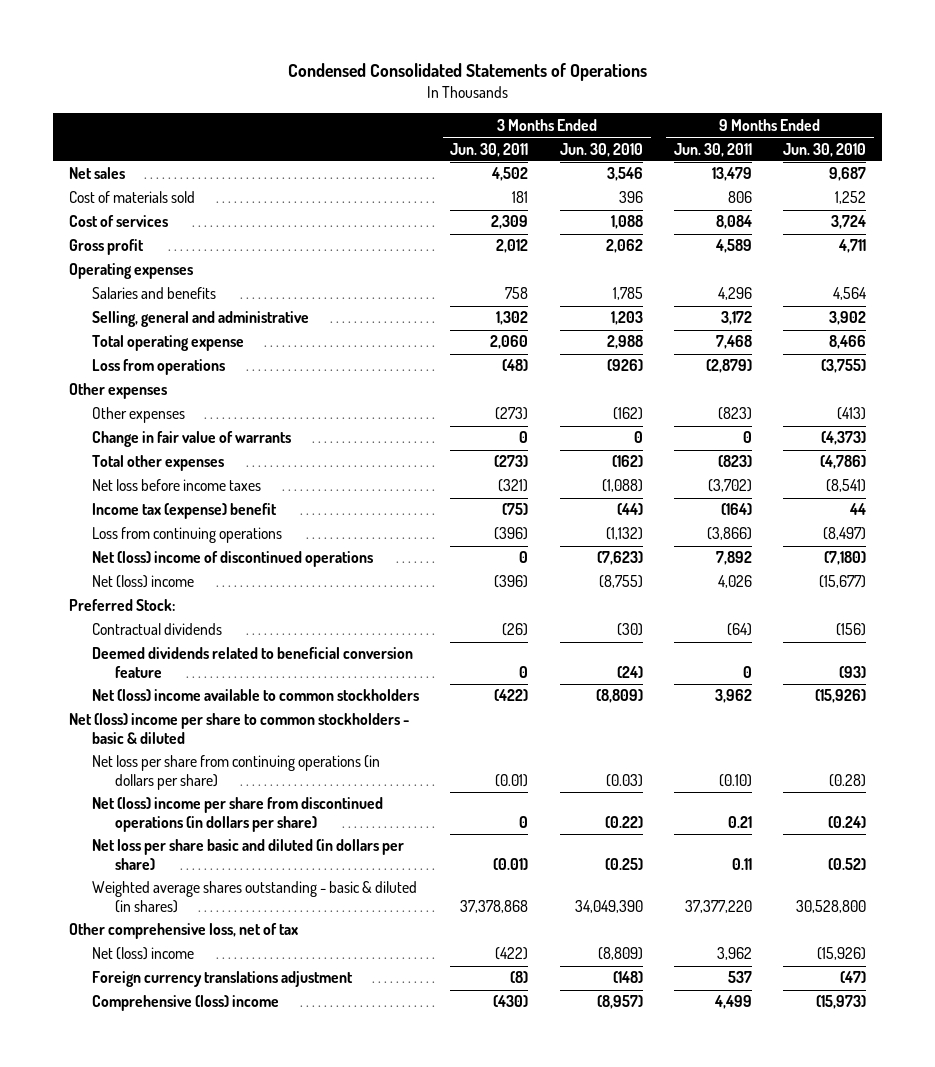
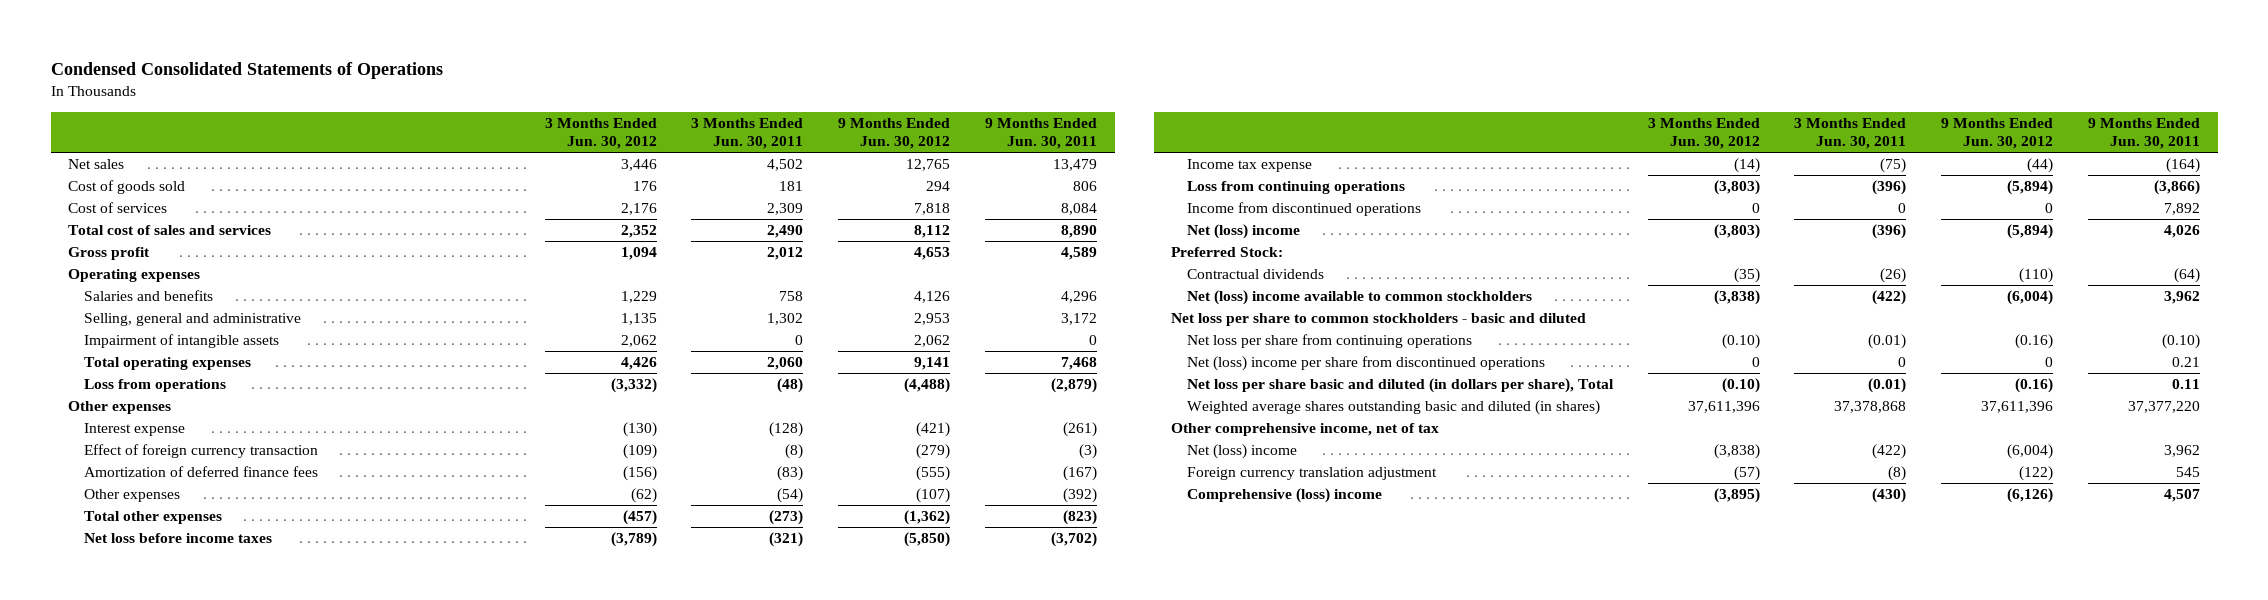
[559,142,643,157] Jun. 30, 2010 -> none
[783,142,867,157] Jun. 30, 2010 -> none
none -> [544,118,657,150] 3 Months Ended Jun. 30, 2012
none -> [838,118,951,150] 9 Months Ended Jun. 30, 2012
[68,191,195,204] Cost of materials sold -> [68,180,186,195] Cost of goods sold
none -> [68,225,272,236] Total cost of sales and services
none -> [83,334,279,349] Impairment of intangible assets
[91,335,244,352] Total operating expense -> [83,357,251,371] Total operating expenses
[91,431,291,448] Change in fair value of warrants -> none
none -> [83,423,185,437] Interest expense
none -> [83,444,318,459] Effect of foreign currency transaction
none -> [83,466,318,478] Amortization of deferred finance fees
[495,407,529,421] (273) -> [777,488,804,504] (54)
[718,407,753,421] (823) -> [1063,488,1098,504] (392)
[91,503,277,520] Income tax (expense) benefit -> [1186,159,1312,173] Income tax expense
[91,551,373,568] Net (loss) income of discontinued operations -> [1186,202,1421,217] Income from discontinued operations
[91,647,413,678] Deemed dividends related to beneficial conversion feature -> none
[68,713,409,744] Net (loss) income per share to common stockholders - basic & diluted -> [1171,313,1587,327] Net loss per share to common stockholders - basic and diluted
[91,755,380,790] Net loss per share from continuing operations (in dollars per share) -> [1186,334,1472,349] Net loss per share from continuing operations
[91,797,383,832] Net (loss) income per share from discontinued operations (in dollars per share) -> [1186,356,1545,372] Net (loss) income per share from discontinued operations
[91,839,404,870] Net loss per share basic and diluted (in dollars per share) -> [1186,378,1614,394] Net loss per share basic and diluted (in dollars per share), Total
[91,881,417,913] Weighted average shares outstanding - basic & diluted (in shares) -> [1186,400,1600,416] Weighted average shares outstanding basic and diluted (in shares)
[68,923,298,940] Other comprehensive loss, net of tax -> [1171,423,1440,437] Other comprehensive income, net of tax
[91,971,353,988] Foreign currency translations adjustment -> [1186,467,1437,481] Foreign currency translation adjustment
[728,971,753,984] 537 -> [2176,467,2201,478] 545
[714,995,753,1010] 4,499 -> [2164,489,2201,503] 4,507

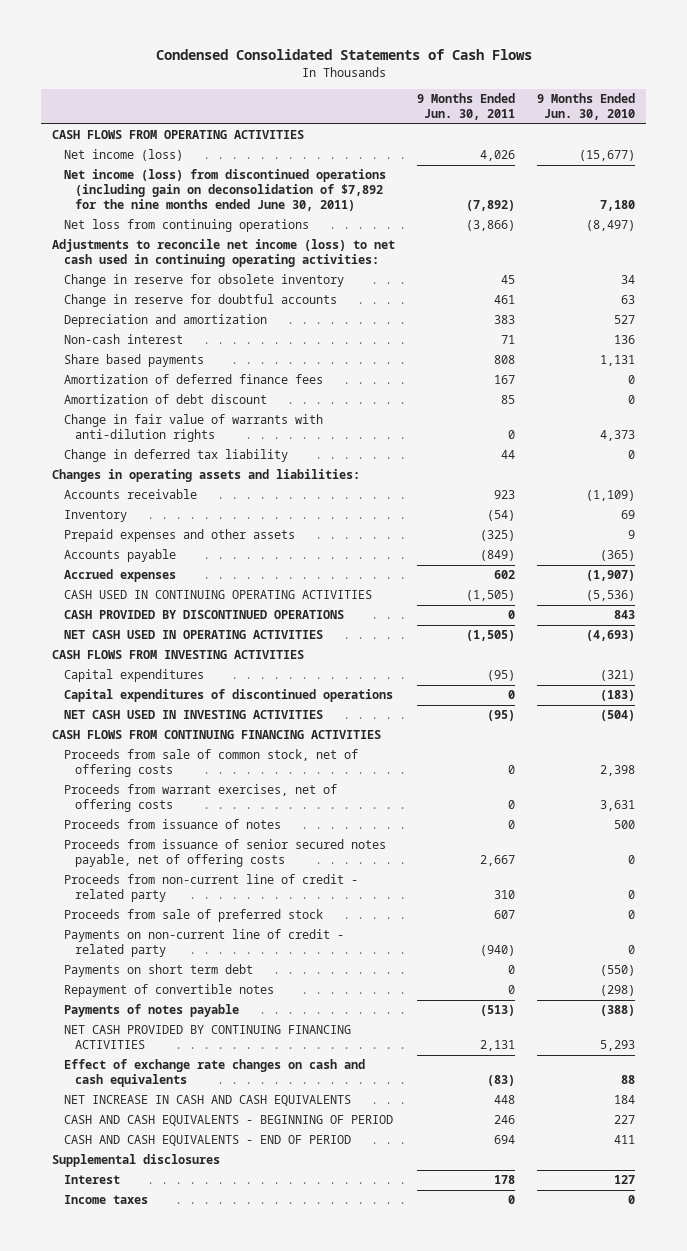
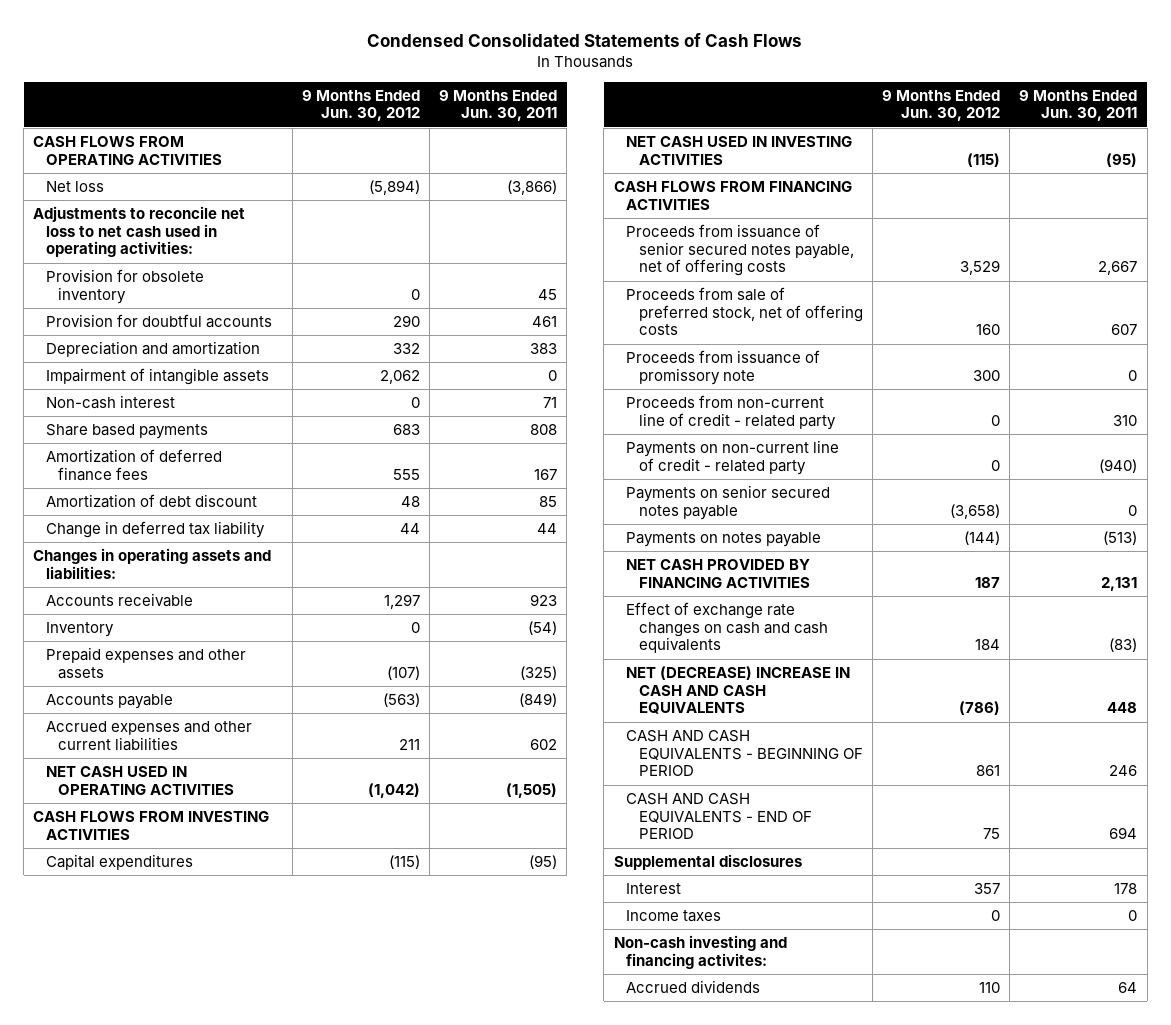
[536,93,635,121] 9 Months Ended Jun. 30, 2010 -> none
none -> [301,89,420,122] 9 Months Ended Jun. 30, 2012
[63,149,183,162] Net income (loss) -> none
[63,169,386,212] Net income (loss) from discontinued operations (including gain on deconsolidation of $7,892 for the nine months ended June 30, 2011) -> none
[63,219,309,233] Net loss from continuing operations -> [45,181,104,193] Net loss
[52,239,396,268] Adjustments to reconcile net income (loss) to net cash used in continuing operating activities: -> [33,206,246,258] Adjustments to reconcile net loss to net cash used in operating activities:
[63,274,344,288] Change in reserve for obsolete inventory -> [45,269,204,304] Provision for obsolete inventory
[63,294,337,308] Change in reserve for doubtful accounts -> [45,314,272,329] Provision for doubtful accounts
none -> [45,368,269,386] Impairment of intangible assets
[63,414,323,443] Change in fair value of warrants with anti-dilution rights -> none
[63,569,176,583] Accrued expenses -> none
[63,590,372,600] CASH USED IN CONTINUING OPERATING ACTIVITIES -> none
[63,610,344,620] CASH PROVIDED BY DISCONTINUED OPERATIONS -> none
none -> [45,721,252,751] Accrued expenses and other current liabilities
[63,689,393,703] Capital expenditures of discontinued operations -> none
[63,749,358,778] Proceeds from sale of common stock, net of offering costs -> none
[63,784,337,813] Proceeds from warrant exercises, net of offering costs -> none
[63,819,281,830] Proceeds from issuance of notes -> none
[52,730,382,740] CASH FLOWS FROM CONTINUING FINANCING ACTIVITIES -> [613,181,852,210] CASH FLOWS FROM FINANCING ACTIVITIES
none -> [626,287,863,336] Proceeds from sale of preferred stock, net of offering costs
none -> [626,350,821,385] Proceeds from issuance of promissory note
[63,909,323,923] Proceeds from sale of preferred stock -> none
[63,984,274,998] Repayment of convertible notes -> none
[63,964,253,978] Payments on short term debt -> [626,485,831,520] Payments on senior secured notes payable
[63,1004,239,1018] Payments of notes payable -> [626,532,822,548] Payments on notes payable
[63,1025,351,1050] NET CASH PROVIDED BY CONTINUING FINANCING ACTIVITIES -> [626,559,811,588] NET CASH PROVIDED BY FINANCING ACTIVITIES
[63,1095,351,1107] NET INCREASE IN CASH AND CASH EQUIVALENTS -> [626,666,851,715] NET (DECREASE) INCREASE IN CASH AND CASH EQUIVALENTS
none -> [613,935,787,969] Non-cash investing and financing activites:
none -> [626,980,761,994] Accrued dividends

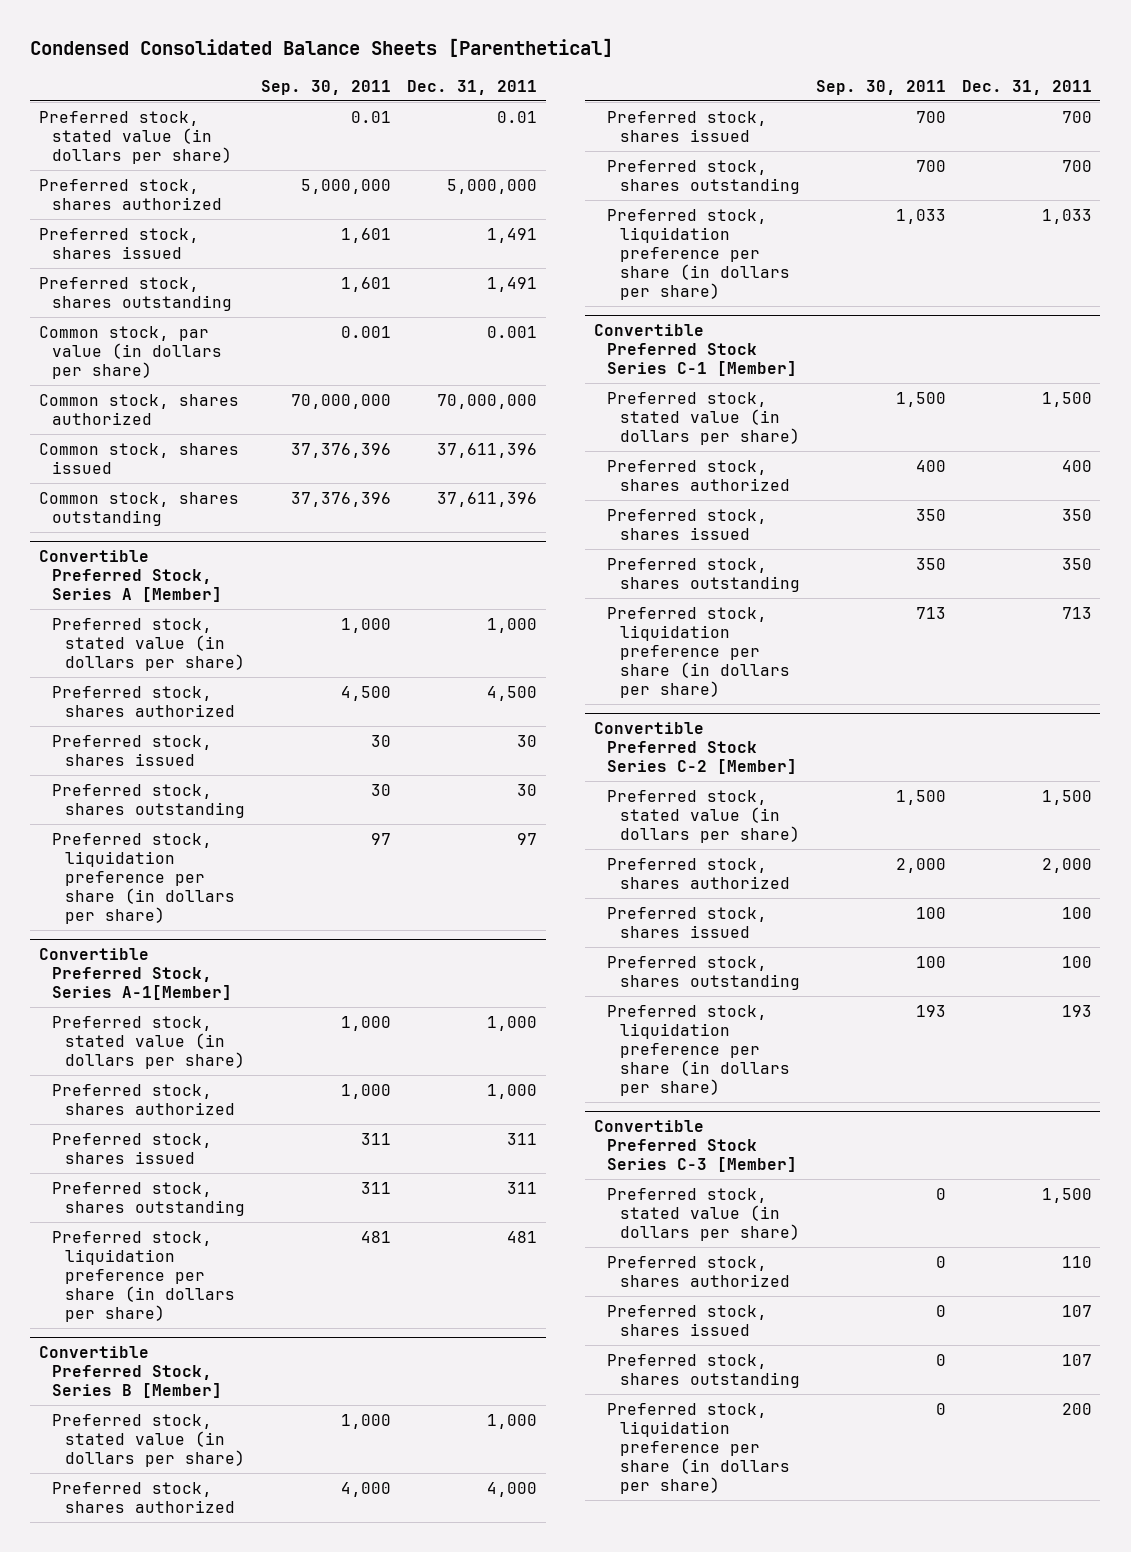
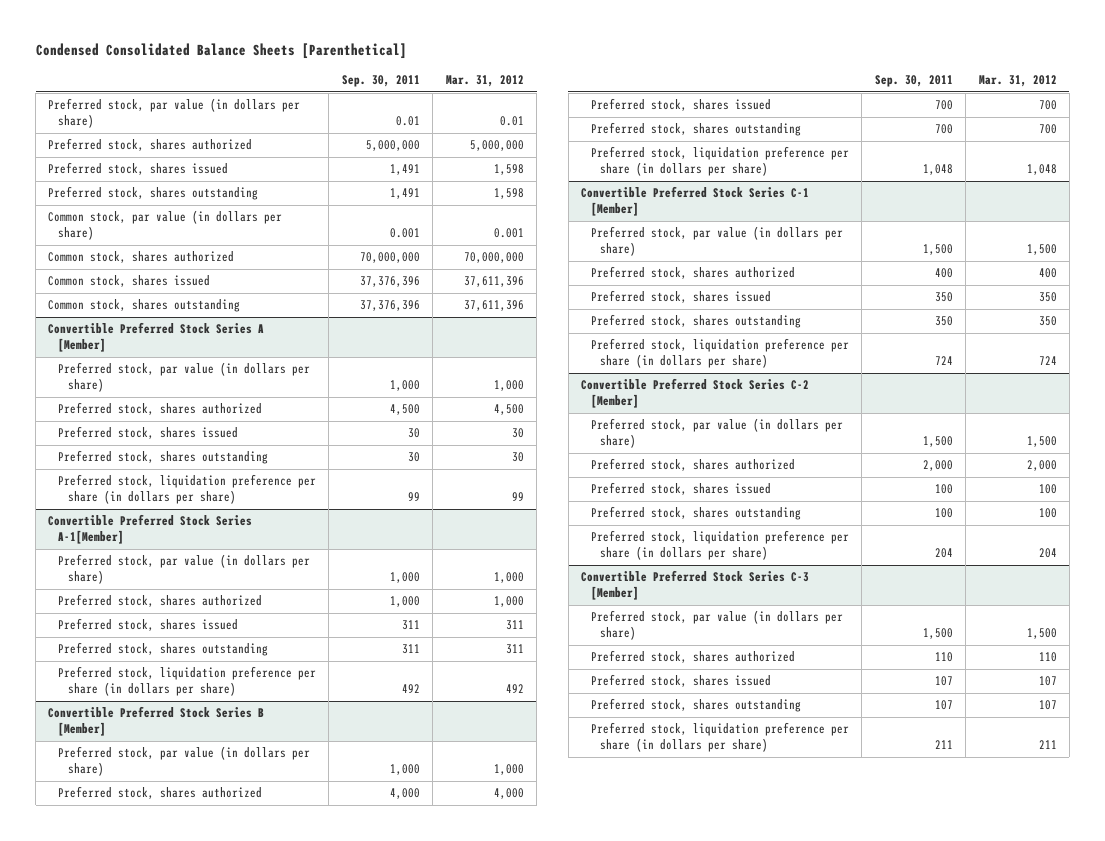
[407,79,538,95] Dec. 31, 2011 -> none
none -> [445,75,524,88] Mar. 31, 2012
[38,110,232,164] Preferred stock, stated value (in dollars per share) -> [48,98,301,128] Preferred stock, par value (in dollars per share)
[341,227,392,243] 1,601 -> [389,164,420,176] 1,491
[341,276,392,292] 1,601 -> [389,188,420,200] 1,491
[38,550,222,603] Convertible Preferred Stock, Series A [Member] -> [48,322,265,352] Convertible Preferred Stock Series A [Member]
[51,617,245,671] Preferred stock, stated value (in dollars per share) -> [57,362,310,392] Preferred stock, par value (in dollars per share)
[371,832,392,845] 97 -> [407,491,420,501] 99
[38,948,232,1001] Convertible Preferred Stock, Series A-1[Member] -> [48,514,253,544] Convertible Preferred Stock Series A-1[Member]
[51,1015,245,1069] Preferred stock, stated value (in dollars per share) -> [57,554,310,584] Preferred stock, par value (in dollars per share)
[361,1230,392,1243] 481 -> [401,683,420,693] 492
[38,1346,222,1399] Convertible Preferred Stock, Series B [Member] -> [48,706,265,736] Convertible Preferred Stock Series B [Member]
[51,1413,245,1467] Preferred stock, stated value (in dollars per share) -> [57,746,310,776] Preferred stock, par value (in dollars per share)
[895,208,946,224] 1,033 -> [922,163,953,175] 1,048
[606,391,800,445] Preferred stock, stated value (in dollars per share) -> [590,226,843,256] Preferred stock, par value (in dollars per share)
[915,606,946,619] 713 -> [934,355,953,365] 724
[606,789,800,843] Preferred stock, stated value (in dollars per share) -> [590,418,843,448] Preferred stock, par value (in dollars per share)
[915,1004,946,1017] 193 -> [934,547,953,558] 204
[606,1187,800,1241] Preferred stock, stated value (in dollars per share) -> [590,610,843,640] Preferred stock, par value (in dollars per share)
[935,1187,946,1200] 0 -> [922,627,953,639] 1,500
[935,1255,946,1268] 0 -> [934,652,953,663] 110
[935,1304,946,1317] 0 -> [934,676,953,687] 107
[935,1353,946,1366] 0 -> [934,700,953,711] 107
[935,1402,946,1415] 0 -> [934,739,953,749] 211

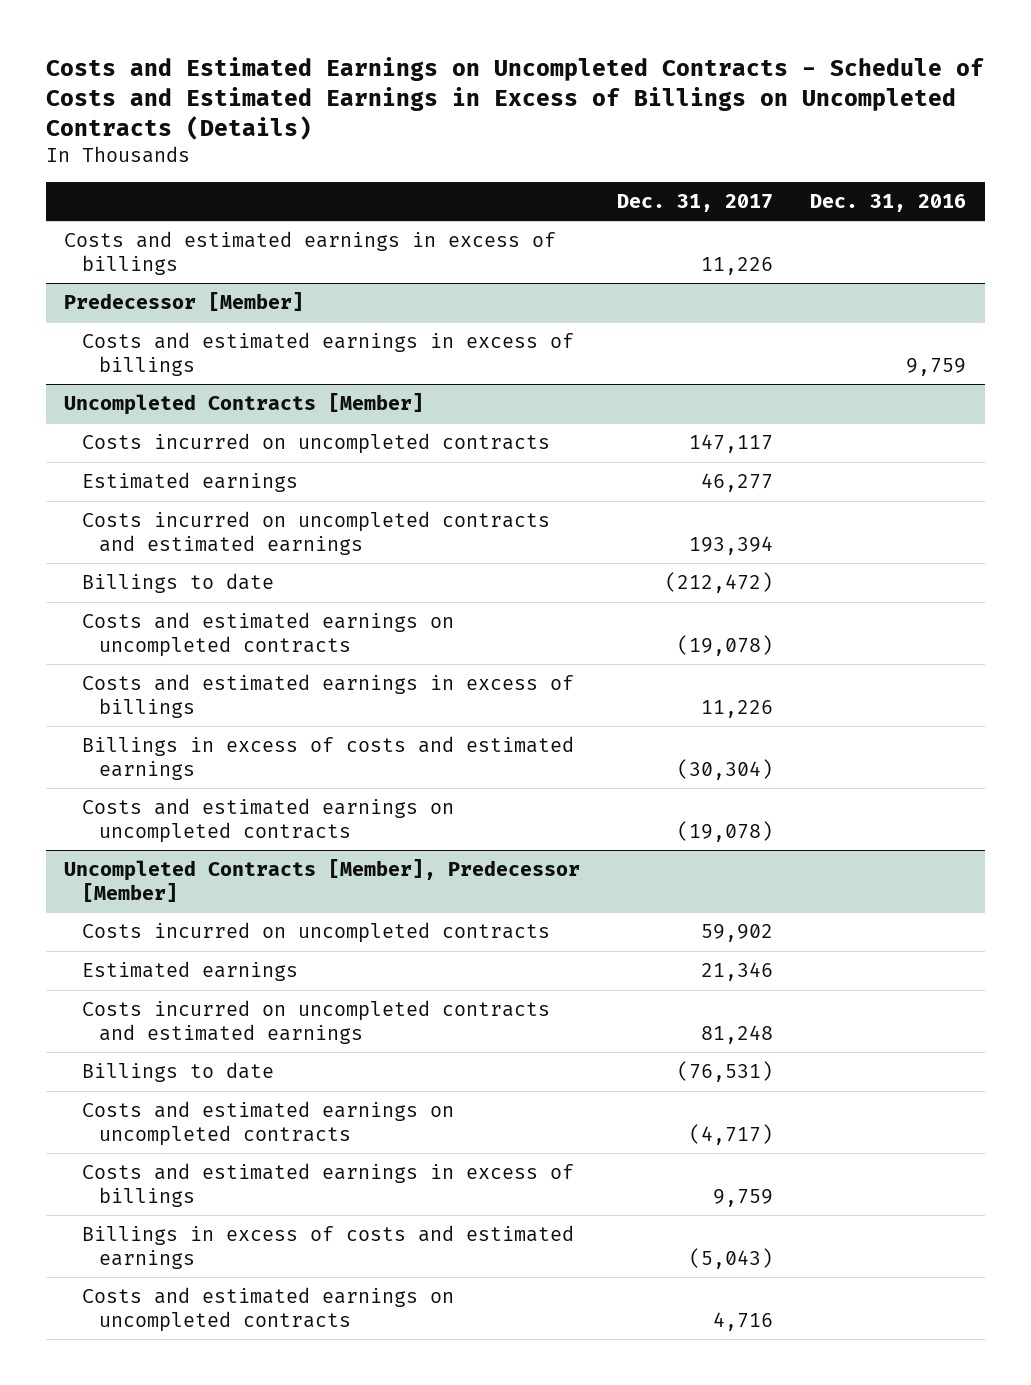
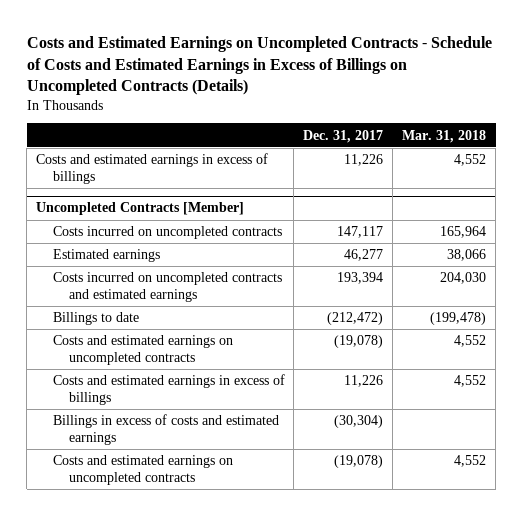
[810,193,967,212] Dec. 31, 2016 -> none
none -> [402,129,487,143] Mar. 31, 2018
[64,292,305,312] Predecessor [Member] -> none
[81,332,574,376] Costs and estimated earnings in excess of billings -> none
[64,859,581,902] Uncompleted Contracts [Member], Predecessor [Member] -> none
[81,922,550,944] Costs incurred on uncompleted contracts -> none
[81,961,298,982] Estimated earnings -> none
[81,1000,550,1044] Costs incurred on uncompleted contracts and estimated earnings -> none
[81,1062,274,1083] Billings to date -> none
[81,1101,454,1146] Costs and estimated earnings on uncompleted contracts -> none
[81,1163,574,1207] Costs and estimated earnings in excess of billings -> none
[81,1225,574,1269] Billings in excess of costs and estimated earnings -> none
[81,1287,454,1332] Costs and estimated earnings on uncompleted contracts -> none

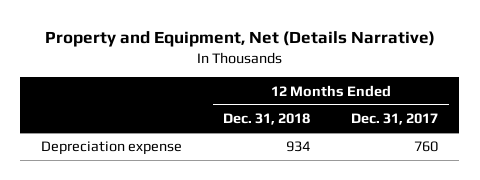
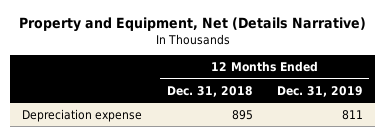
[351,113,439,126] Dec. 31, 2017 -> none
none -> [276,85,363,97] Dec. 31, 2019
[286,141,311,153] 934 -> [231,109,253,120] 895

